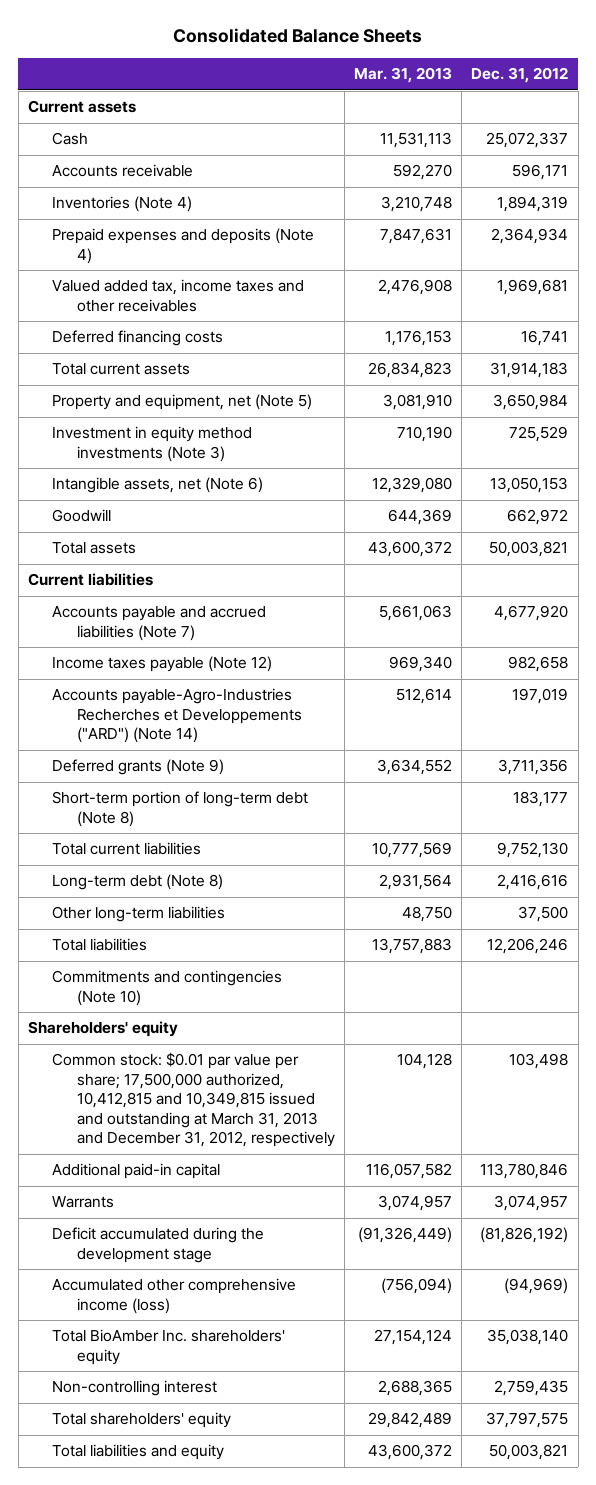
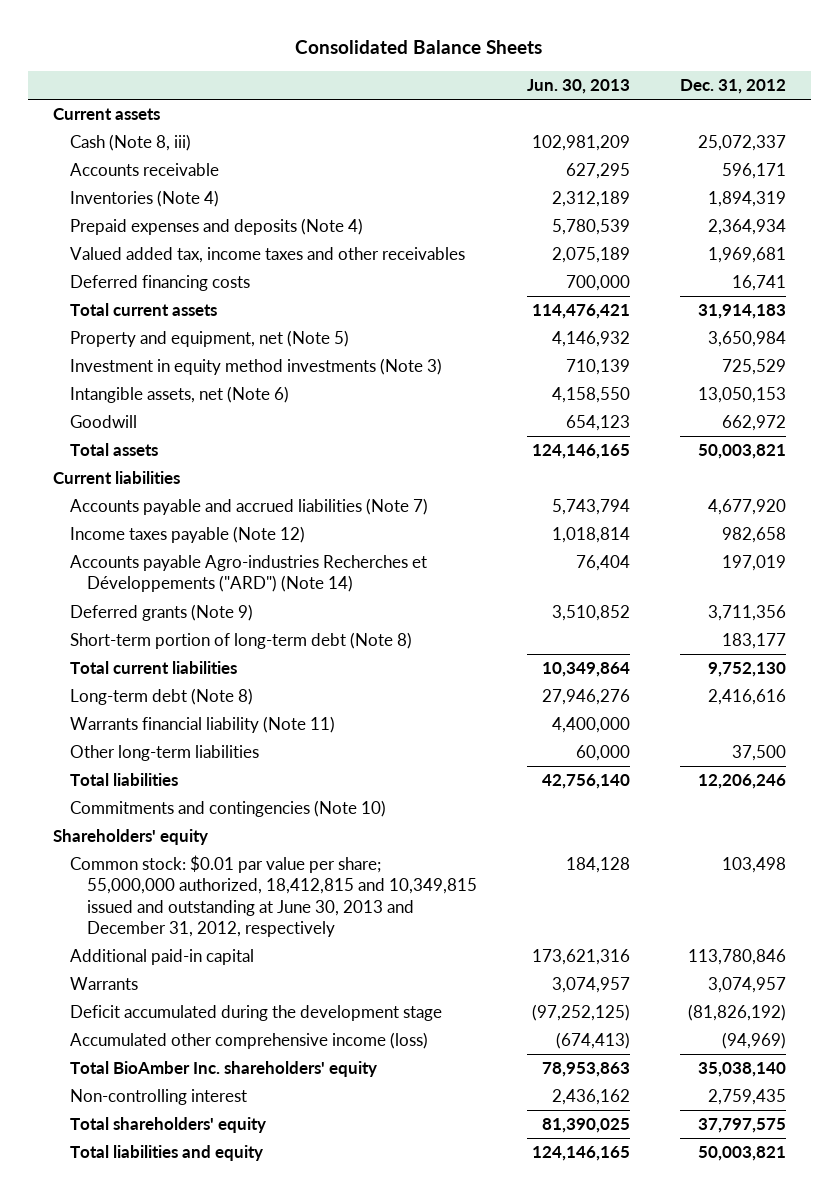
[354,67,453,84] Mar. 31, 2013 -> none
none -> [527,79,631,95] Jun. 30, 2013
[52,132,89,146] Cash -> [70,134,192,152] Cash (Note 8, iii)
[52,688,302,744] Accounts payable-Agro-Industries Recherches et Developpements ("ARD") (Note 14) -> [70,555,428,593] Accounts payable Agro-industries Recherches et Développements ("ARD") (Note 14)
none -> [70,716,336,734] Warrants financial liability (Note 11)
[52,1052,335,1148] Common stock: $0.01 par value per share; 17,500,000 authorized, 10,412,815 and 10,349,815 issued and outstanding at March 31, 2013 and December 31, 2012, respectively -> [70,855,478,937] Common stock: $0.01 par value per share; 55,000,000 authorized, 18,412,815 and 10,349,815 issued and outstanding at June 30, 2013 and December 31, 2012, respectively

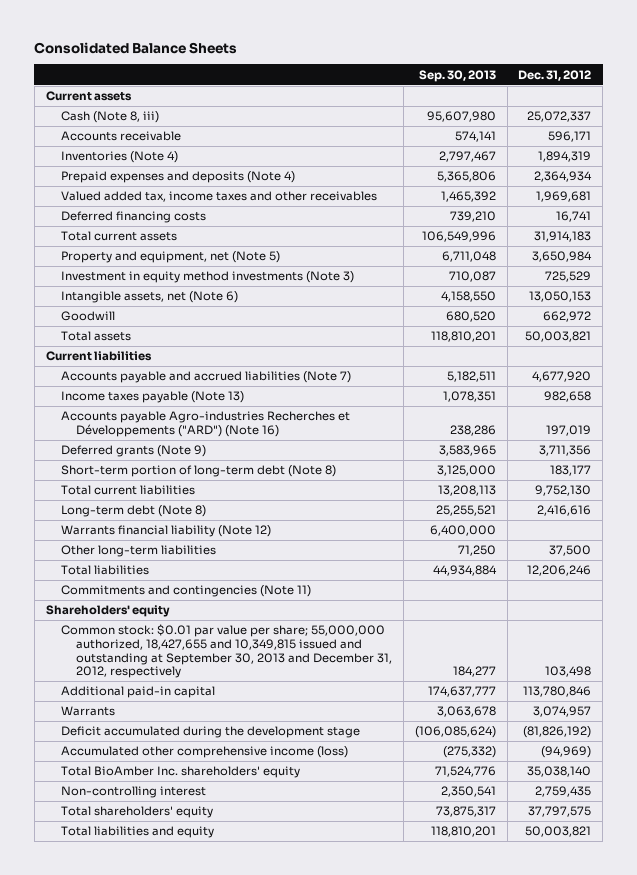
[527,79,631,95] Jun. 30, 2013 -> none
none -> [418,69,496,82] Sep. 30, 2013
[70,526,306,544] Income taxes payable (Note 12) -> [60,391,244,404] Income taxes payable (Note 13)
[70,555,428,593] Accounts payable Agro-industries Recherches et Développements ("ARD") (Note 14) -> [60,411,350,438] Accounts payable Agro-industries Recherches et Développements ("ARD") (Note 16)
[70,716,336,734] Warrants financial liability (Note 11) -> [60,525,271,538] Warrants financial liability (Note 12)
[70,800,387,818] Commitments and contingencies (Note 10) -> [60,585,311,598] Commitments and contingencies (Note 11)
[70,855,478,937] Common stock: $0.01 par value per share; 55,000,000 authorized, 18,412,815 and 10,349,815 issued and outstanding at June 30, 2013 and December 31, 2012, respectively -> [60,624,393,679] Common stock: $0.01 par value per share; 55,000,000 authorized, 18,427,655 and 10,349,815 issued and outstanding at September 30, 2013 and December 31, 2012, respectively

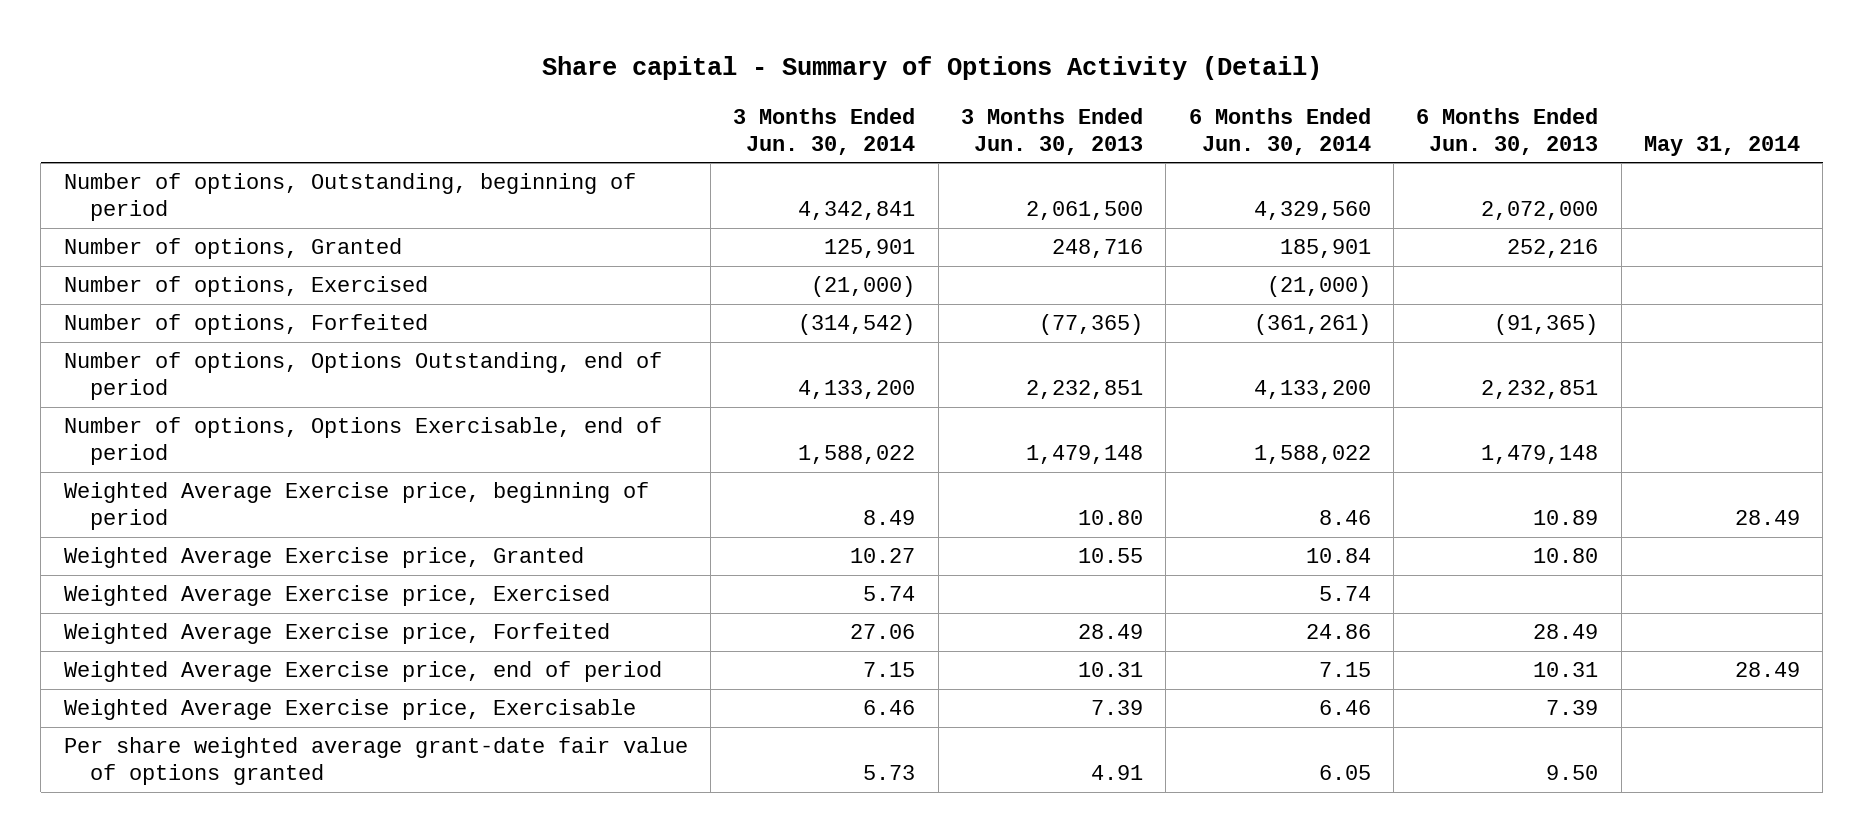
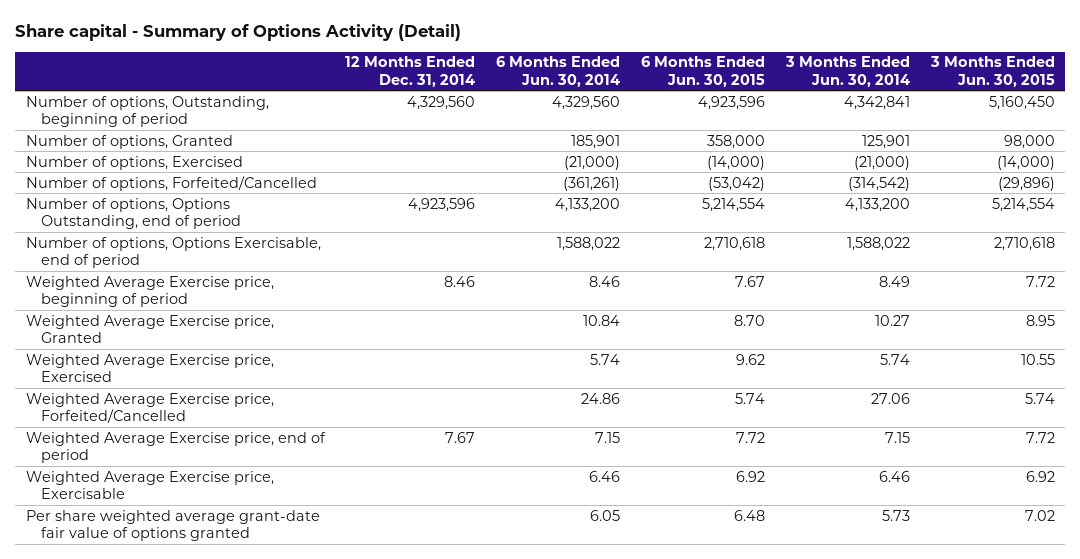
[960,107,1143,155] 3 Months Ended Jun. 30, 2013 -> none
[1416,107,1599,155] 6 Months Ended Jun. 30, 2013 -> none
[1643,135,1800,156] May 31, 2014 -> none
none -> [345,56,476,87] 12 Months Ended Dec. 31, 2014
none -> [641,56,766,87] 6 Months Ended Jun. 30, 2015
none -> [929,56,1055,87] 3 Months Ended Jun. 30, 2015
[63,314,428,336] Number of options, Forfeited -> [25,175,317,191] Number of options, Forfeited/Cancelled
[63,623,610,645] Weighted Average Exercise price, Forfeited -> [25,392,274,424] Weighted Average Exercise price, Forfeited/Cancelled

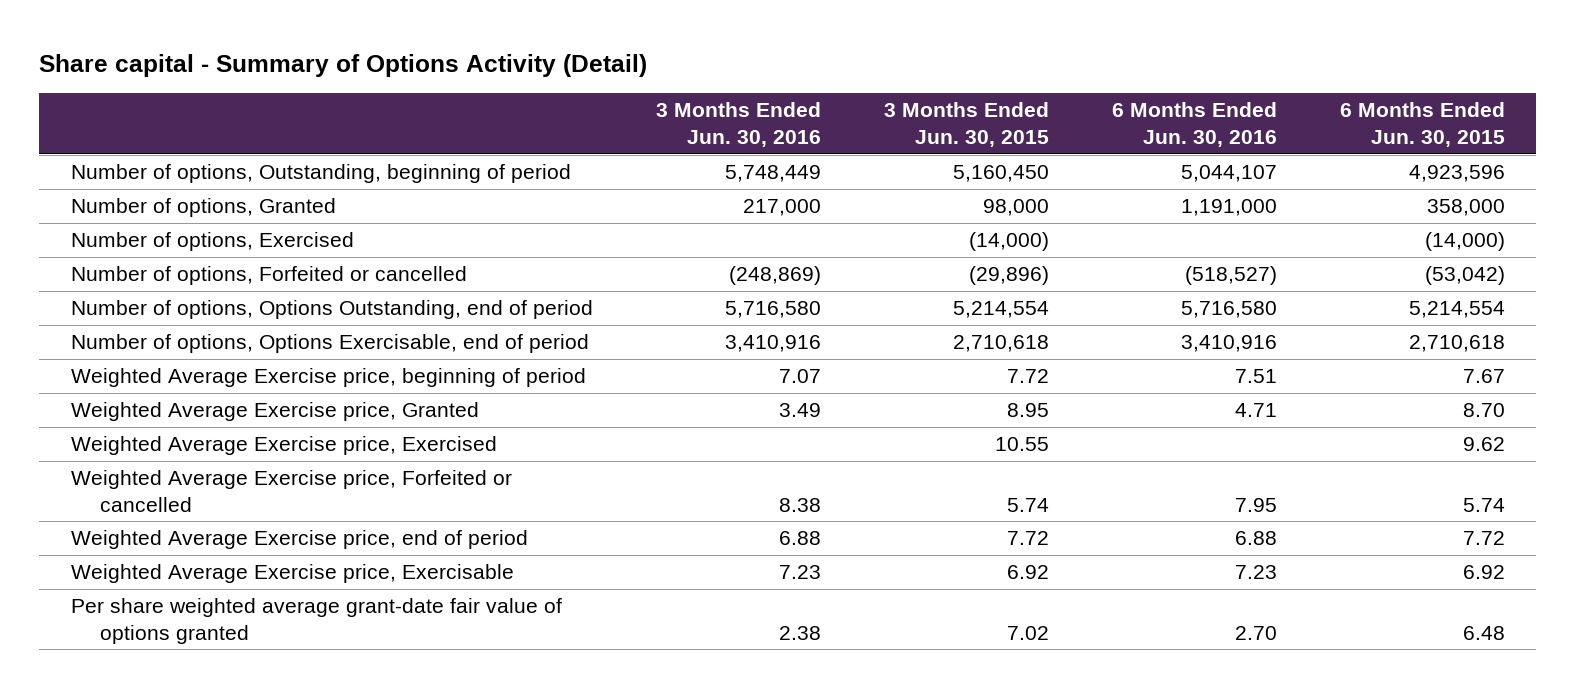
[345,56,476,87] 12 Months Ended Dec. 31, 2014 -> none
[496,56,621,87] 6 Months Ended Jun. 30, 2014 -> none
[785,56,911,87] 3 Months Ended Jun. 30, 2014 -> none
none -> [655,102,821,147] 3 Months Ended Jun. 30, 2016
none -> [1111,102,1277,147] 6 Months Ended Jun. 30, 2016
[25,175,317,191] Number of options, Forfeited/Cancelled -> [70,266,467,286] Number of options, Forfeited or cancelled
[25,392,274,424] Weighted Average Exercise price, Forfeited/Cancelled -> [70,470,512,512] Weighted Average Exercise price, Forfeited or cancelled

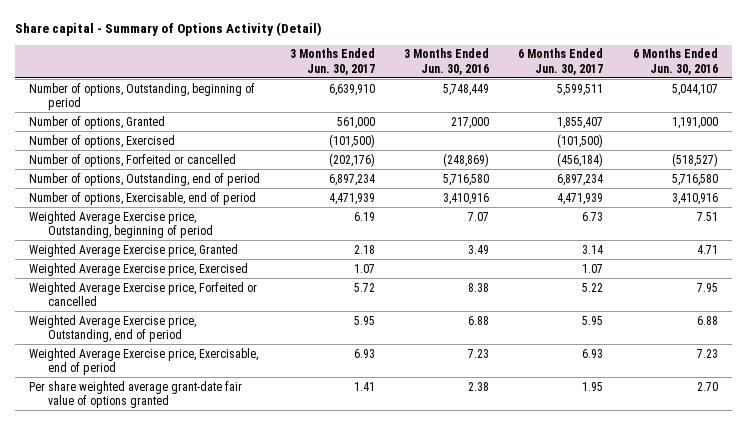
[883,102,1049,147] 3 Months Ended Jun. 30, 2015 -> none
[1339,102,1505,147] 6 Months Ended Jun. 30, 2015 -> none
none -> [289,48,375,75] 3 Months Ended Jun. 30, 2017
none -> [518,48,604,75] 6 Months Ended Jun. 30, 2017
[70,300,593,320] Number of options, Options Outstanding, end of period -> [29,172,261,186] Number of options, Outstanding, end of period
[70,334,589,354] Number of options, Options Exercisable, end of period -> [29,191,257,205] Number of options, Exercisable, end of period
[70,368,586,388] Weighted Average Exercise price, beginning of period -> [29,210,214,238] Weighted Average Exercise price, Outstanding, beginning of period
[70,530,528,550] Weighted Average Exercise price, end of period -> [29,314,197,342] Weighted Average Exercise price, Outstanding, end of period
[70,564,514,584] Weighted Average Exercise price, Exercisable -> [29,347,259,375] Weighted Average Exercise price, Exercisable, end of period

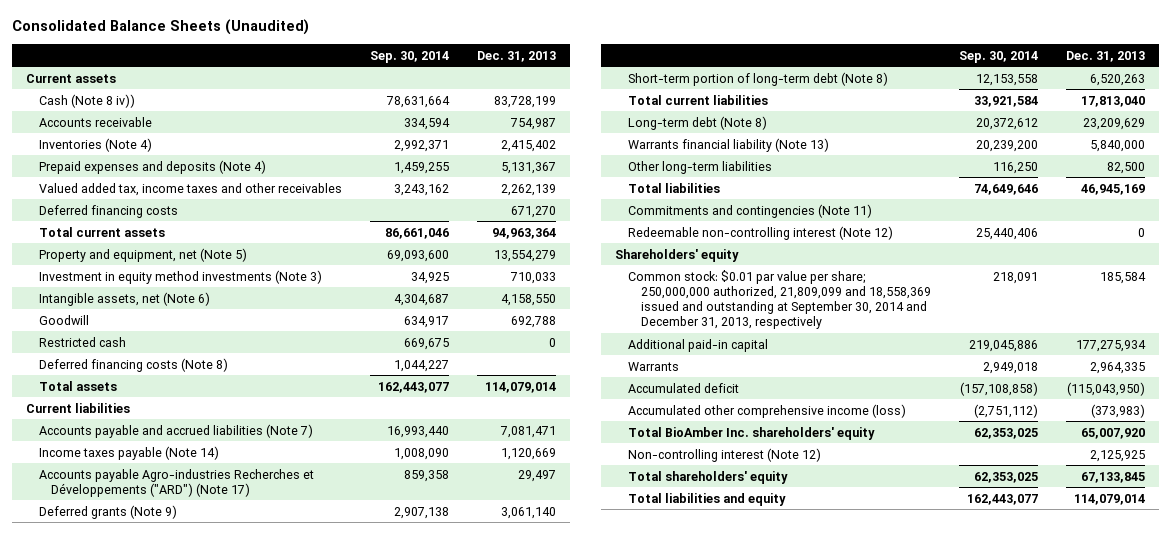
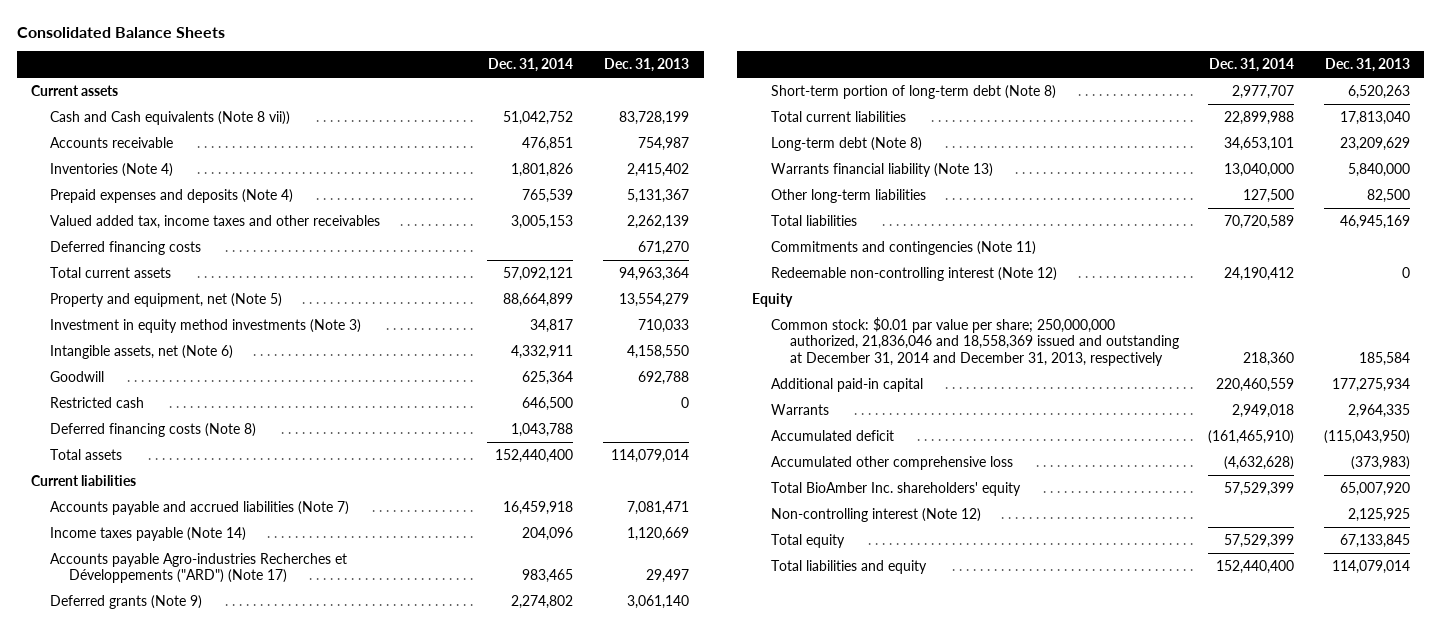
[11,19,309,36] Consolidated Balance Sheets (Unaudited) -> [16,26,225,38] Consolidated Balance Sheets
[369,50,449,63] Sep. 30, 2014 -> none
none -> [488,58,574,73] Dec. 31, 2014
[38,93,135,108] Cash (Note 8 iv)) -> [50,110,291,125] Cash and Cash equivalents (Note 8 vii))
[615,248,740,262] Shareholders' equity -> [752,292,794,307] Equity
[628,269,932,330] Common stock: $0.01 par value per share; 250,000,000 authorized, 21,809,099 and 18,558,369 issued and outstanding at September 30, 2014 and December 31, 2013, respectively -> [770,316,1179,366] Common stock: $0.01 par value per share; 250,000,000 authorized, 21,836,046 and 18,558,369 issued and outstanding at December 31, 2014 and December 31, 2013, respectively
[628,403,907,418] Accumulated other comprehensive income (loss) -> [770,455,1013,470] Accumulated other comprehensive loss
[628,470,789,484] Total shareholders' equity -> [770,533,845,548] Total equity

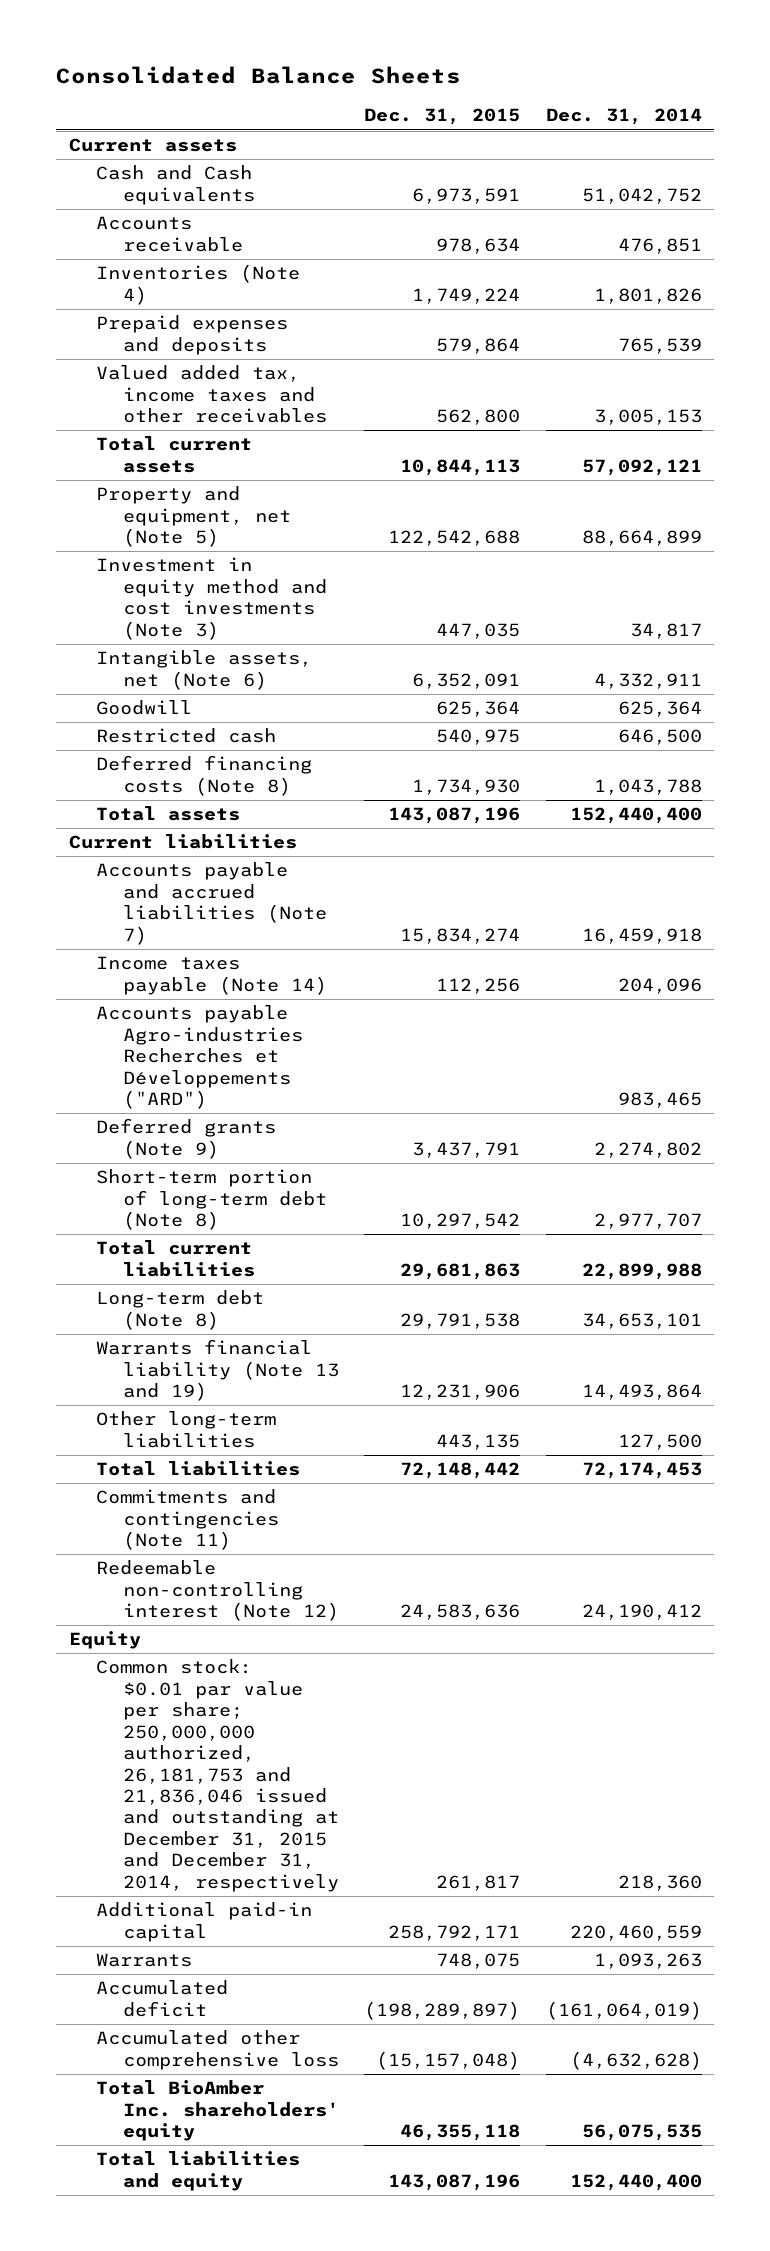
[603,58,689,73] Dec. 31, 2013 -> none
none -> [364,108,521,126] Dec. 31, 2015
[50,110,291,125] Cash and Cash equivalents (Note 8 vii)) -> [95,165,256,205] Cash and Cash equivalents
[50,188,294,203] Prepaid expenses and deposits (Note 4) -> [95,315,288,355] Prepaid expenses and deposits
[50,240,202,255] Deferred financing costs -> none
[50,318,362,333] Investment in equity method investments (Note 3) -> [95,557,328,640] Investment in equity method and cost investments (Note 3)
[50,552,348,584] Accounts payable Agro-industries Recherches et Développements ("ARD") (Note 17) -> [95,1005,304,1110] Accounts payable Agro-industries Recherches et Développements ("ARD")
[770,162,993,177] Warrants financial liability (Note 13) -> [95,1339,340,1402] Warrants financial liability (Note 13 and 19)
[1224,162,1295,177] 13,040,000 -> [581,1384,702,1401] 14,493,864
[1224,214,1295,229] 70,720,589 -> [581,1462,702,1480] 72,174,453
[770,316,1179,366] Common stock: $0.01 par value per share; 250,000,000 authorized, 21,836,046 and 18,558,369 issued and outstanding at December 31, 2014 and December 31, 2013, respectively -> [95,1659,340,1892] Common stock: $0.01 par value per share; 250,000,000 authorized, 26,181,753 and 21,836,046 issued and outstanding at December 31, 2015 and December 31, 2014, respectively
[1232,403,1295,418] 2,949,018 -> [593,1953,702,1970] 1,093,263
[1208,429,1295,444] (161,465,910) -> [545,2000,702,2020] (161,064,019)
[770,507,981,522] Non-controlling interest (Note 12) -> none
[770,533,845,548] Total equity -> none
[1224,481,1295,496] 57,529,399 -> [581,2124,702,2142] 56,075,535

